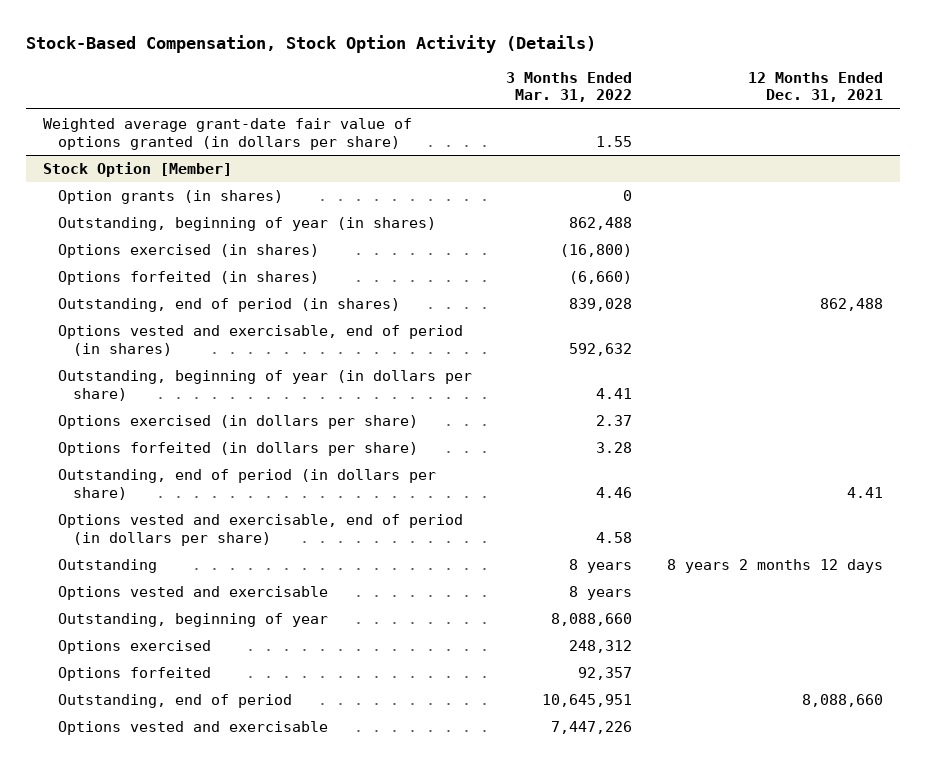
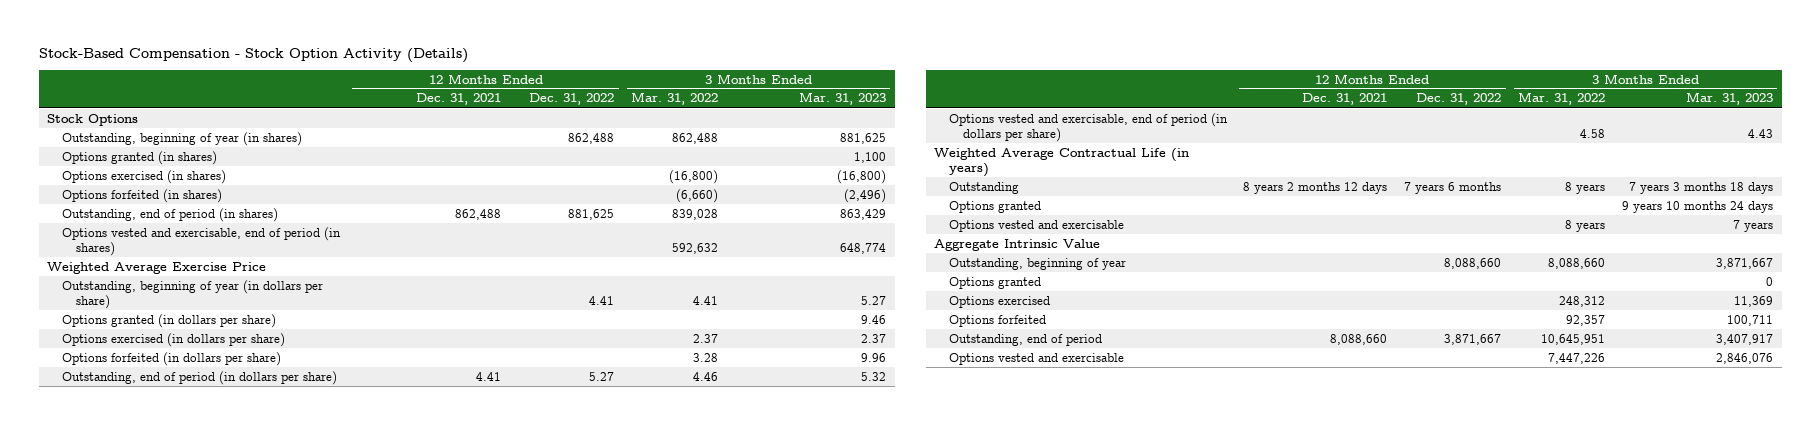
[25,34,596,53] Stock-Based Compensation, Stock Option Activity (Details) -> [38,47,468,63] Stock-Based Compensation - Stock Option Activity (Details)
none -> [529,93,615,106] Dec. 31, 2022
none -> [799,92,887,106] Mar. 31, 2023
[42,117,412,150] Weighted average grant-date fair value of options granted (in dollars per share) -> none
[42,161,232,177] Stock Option [Member] -> none
[57,189,283,204] Option grants (in shares) -> none
none -> [47,113,139,126] Stock Options
none -> [61,150,217,165] Options granted (in shares)
none -> [47,261,267,274] Weighted Average Exercise Price
none -> [61,313,276,328] Options granted (in dollars per share)
none -> [933,147,1189,177] Weighted Average Contractual Life (in years)
none -> [948,200,1041,213] Options granted
none -> [933,238,1100,251] Aggregate Intrinsic Value
none -> [948,276,1041,289] Options granted

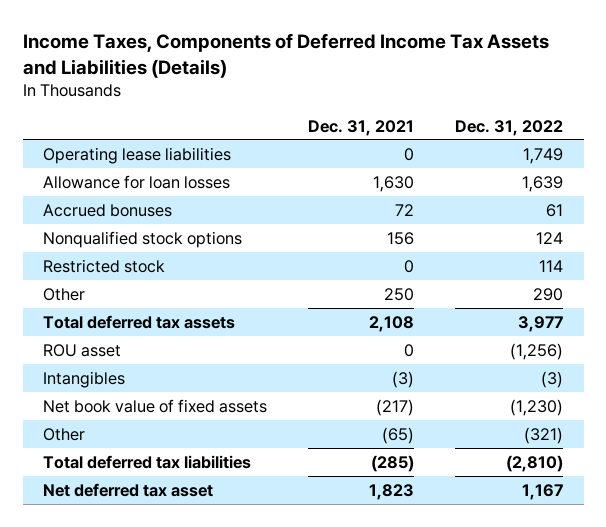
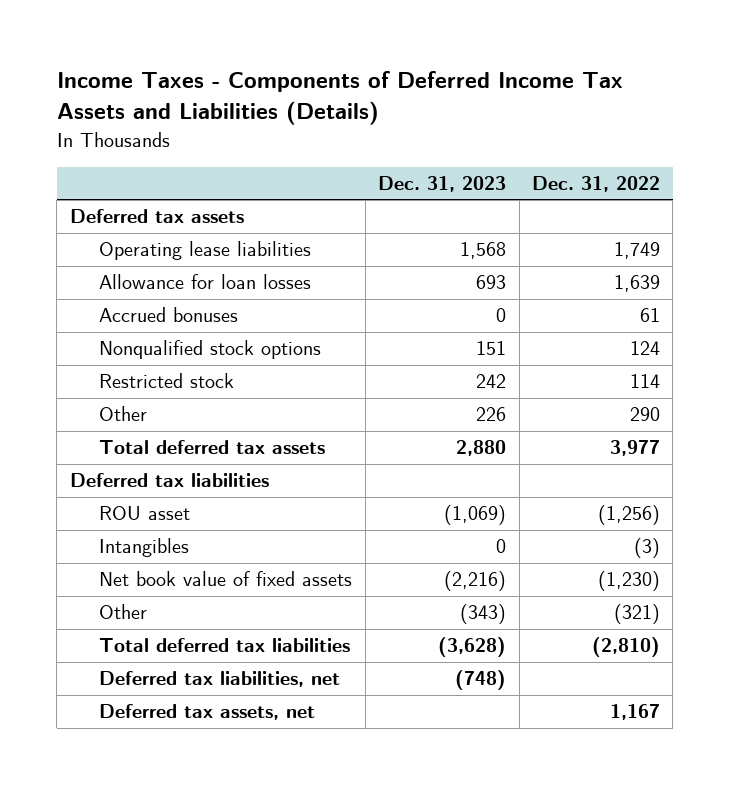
[22,33,549,78] Income Taxes, Components of Deferred Income Tax Assets and Liabilities (Details) -> [56,71,623,126] Income Taxes - Components of Deferred Income Tax Assets and Liabilities (Details)
[308,119,415,136] Dec. 31, 2021 -> none
none -> [378,176,507,193] Dec. 31, 2023
none -> [69,209,244,224] Deferred tax assets
none -> [69,473,269,488] Deferred tax liabilities
none -> [99,671,341,688] Deferred tax liabilities, net
[43,482,214,497] Net deferred tax asset -> [99,704,316,721] Deferred tax assets, net

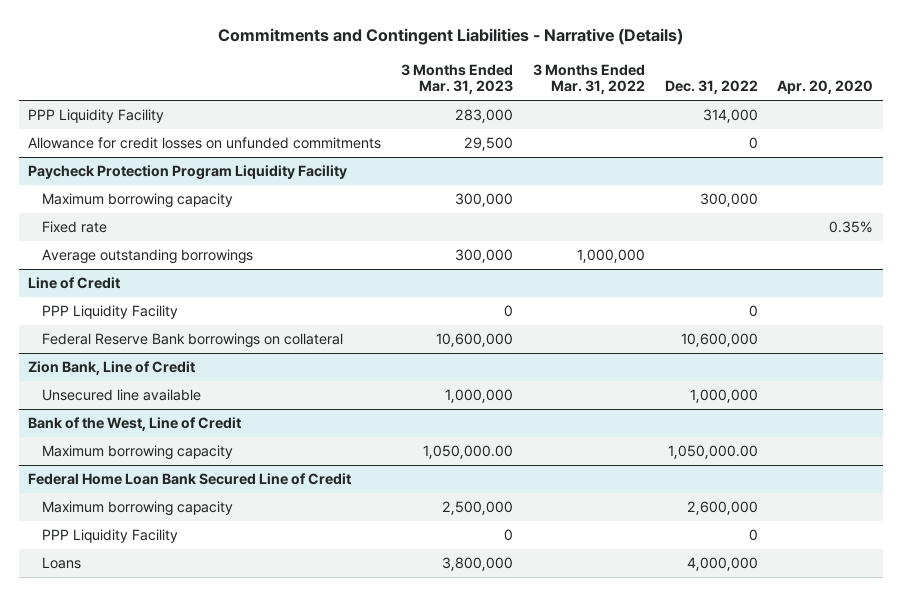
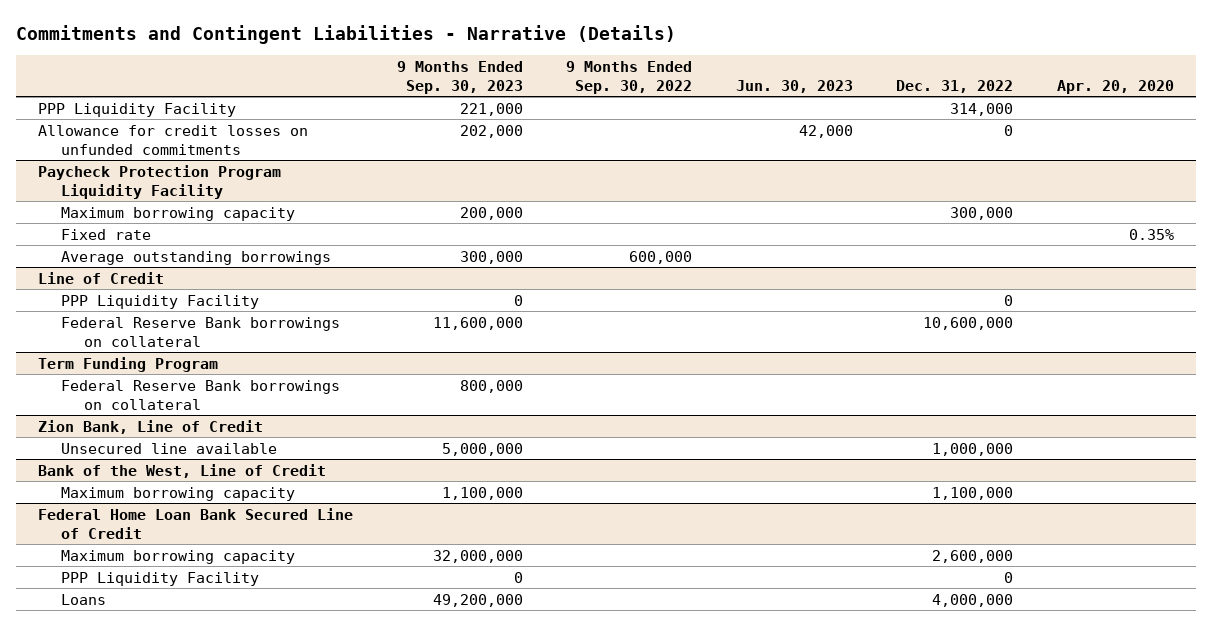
[401,63,514,95] 3 Months Ended Mar. 31, 2023 -> none
[532,63,645,95] 3 Months Ended Mar. 31, 2022 -> none
none -> [396,60,523,94] 9 Months Ended Sep. 30, 2023
none -> [566,60,693,94] 9 Months Ended Sep. 30, 2022
none -> [735,79,853,93] Jun. 30, 2023
none -> [38,356,219,372] Term Funding Program
none -> [61,379,341,410] Federal Reserve Bank borrowings on collateral
[667,444,758,459] 1,050,000.00 -> [932,486,1014,500] 1,100,000

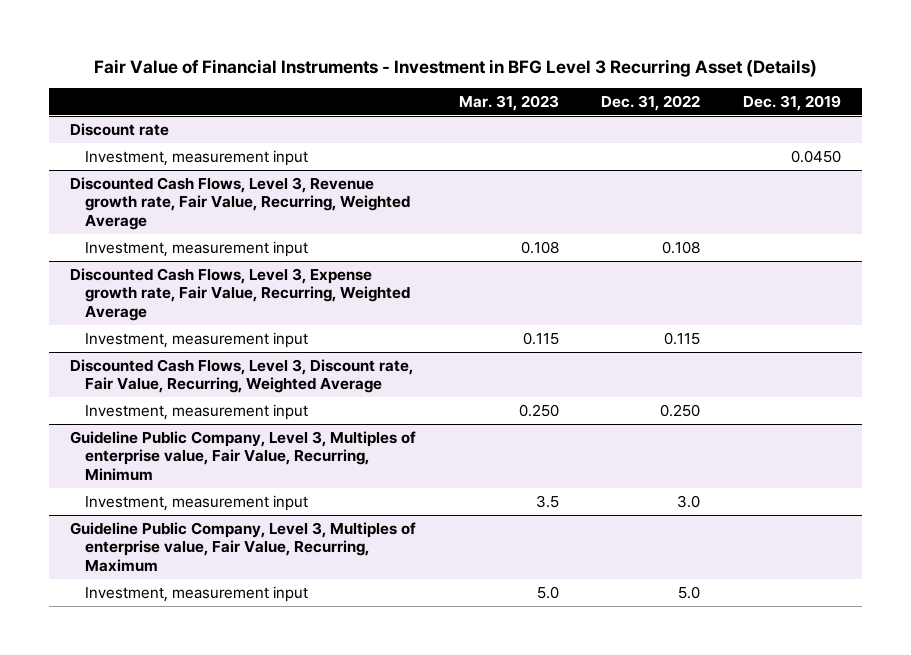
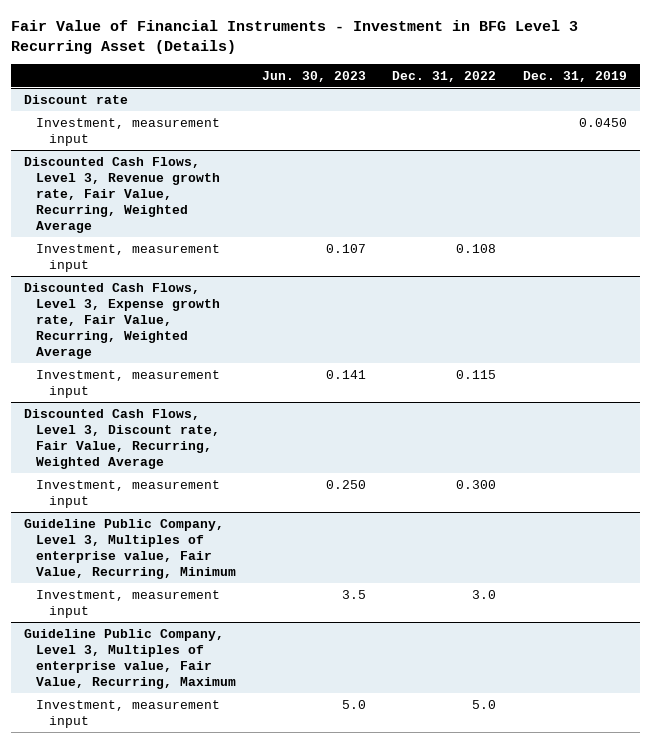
[458,94,559,111] Mar. 31, 2023 -> none
none -> [262,70,367,82] Jun. 30, 2023
[660,403,701,417] 0.250 -> [456,479,497,489] 0.300

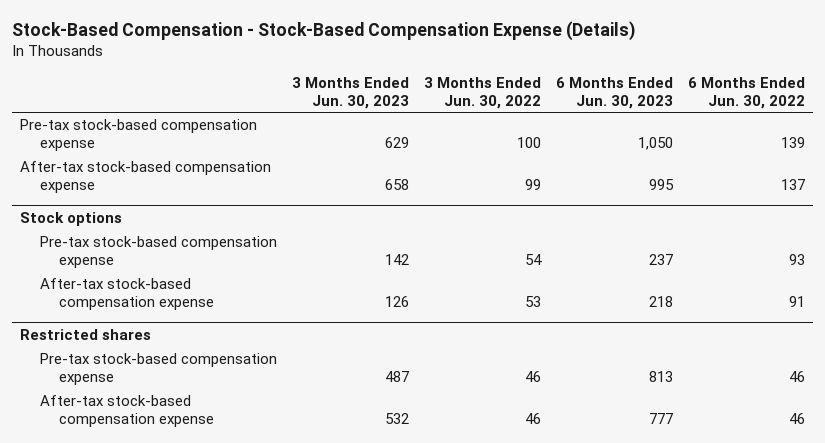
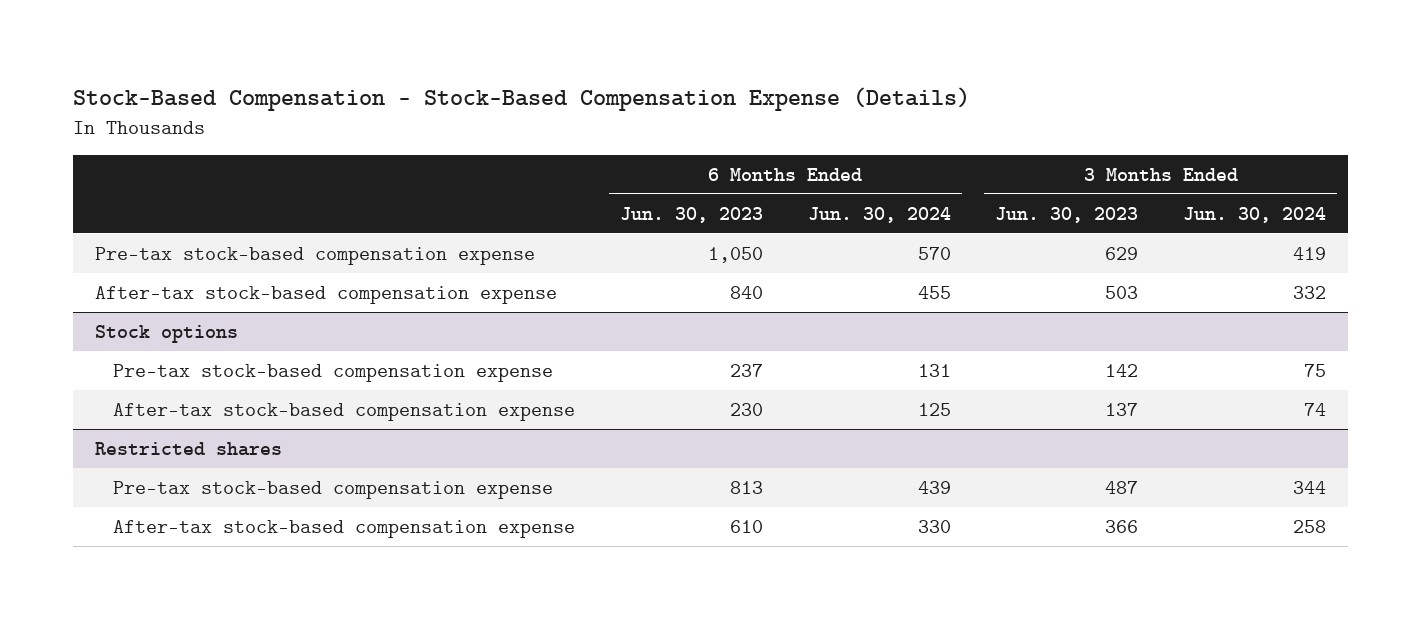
[423,77,541,109] 3 Months Ended Jun. 30, 2022 -> none
[688,77,806,109] 6 Months Ended Jun. 30, 2022 -> none
none -> [807,206,951,223] Jun. 30, 2024
none -> [1183,206,1327,223] Jun. 30, 2024
[384,178,409,190] 658 -> [1105,285,1139,299] 503
[648,178,674,190] 995 -> [729,285,763,299] 840
[384,295,409,307] 126 -> [1105,402,1139,416] 137
[648,295,673,307] 218 -> [729,402,763,416] 230
[384,412,409,424] 532 -> [1105,519,1139,533] 366
[648,412,673,424] 777 -> [729,519,763,533] 610

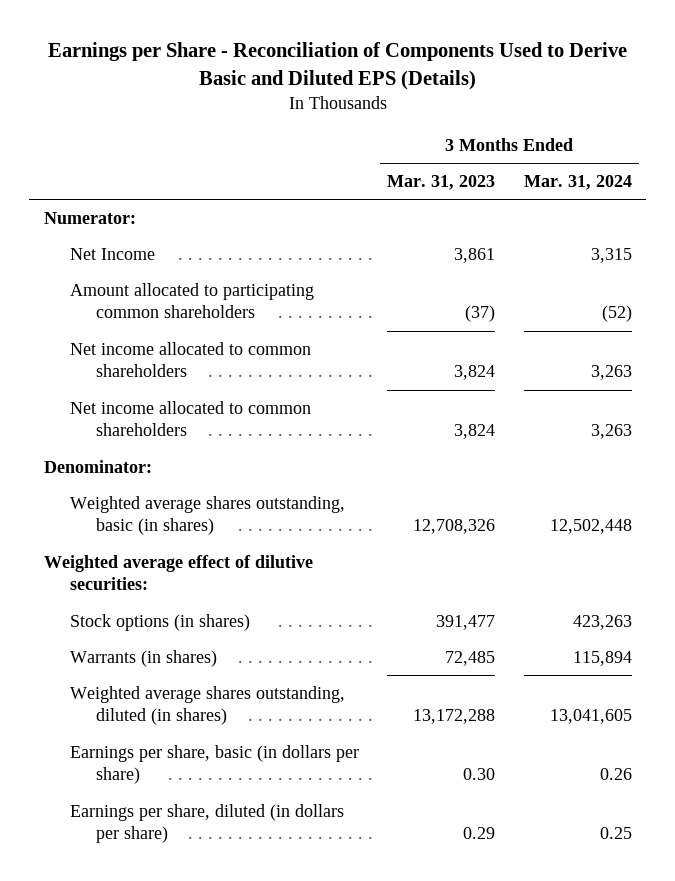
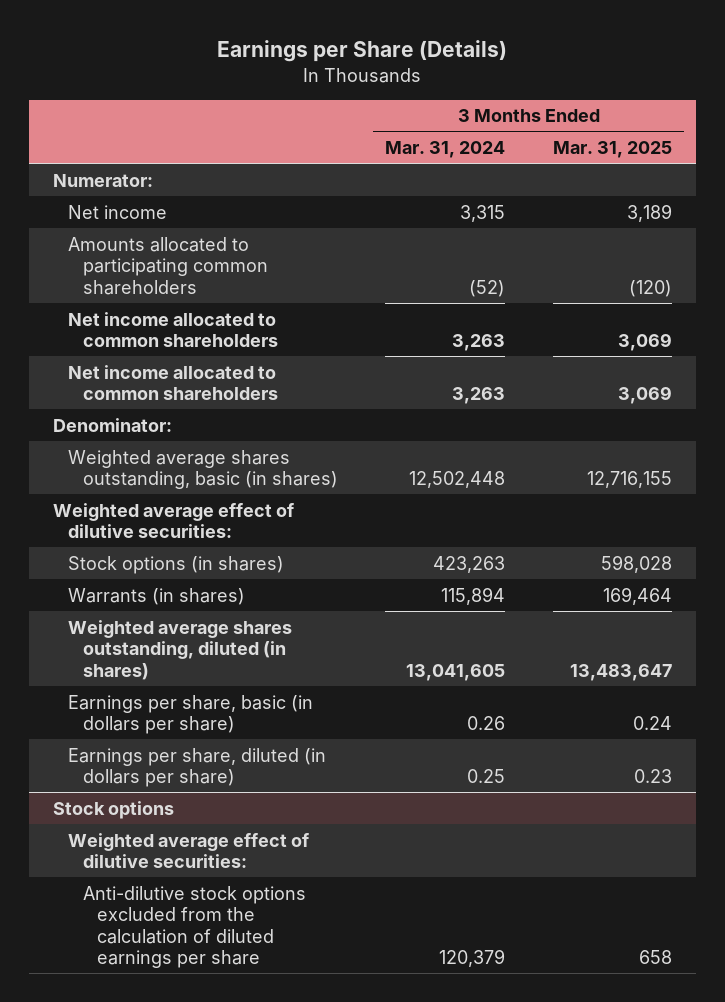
[47,42,627,90] Earnings per Share - Reconciliation of Components Used to Derive Basic and Diluted EPS (Details) -> [217,40,508,63] Earnings per Share (Details)
[387,174,496,190] Mar. 31, 2023 -> none
none -> [552,141,672,159] Mar. 31, 2025
[69,247,155,260] Net Income -> [67,204,167,219] Net income
[69,282,314,319] Amount allocated to participating common shareholders -> [67,236,268,295] Amounts allocated to participating common shareholders
none -> [52,800,174,819] Stock options
none -> [67,832,309,869] Weighted average effect of dilutive securities:
none -> [82,885,306,969] Anti-dilutive stock options excluded from the calculation of diluted earnings per share

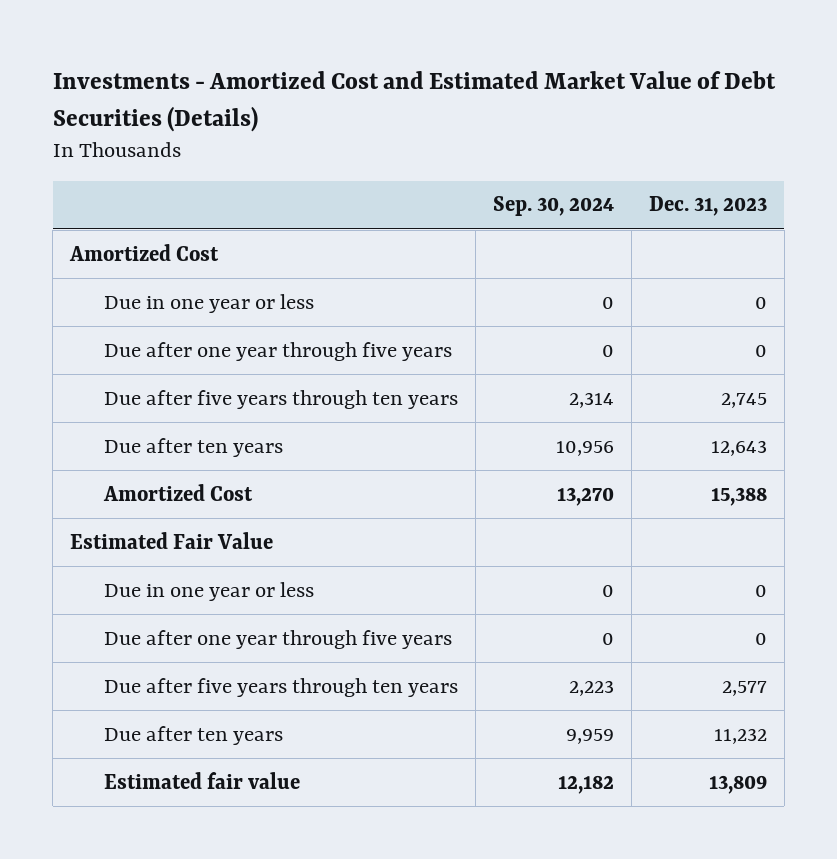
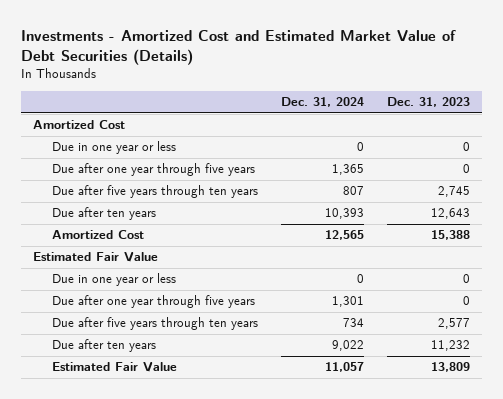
[492,196,614,217] Sep. 30, 2024 -> none
none -> [281,97,365,108] Dec. 31, 2024
[103,771,300,789] Estimated fair value -> [52,362,178,373] Estimated Fair Value

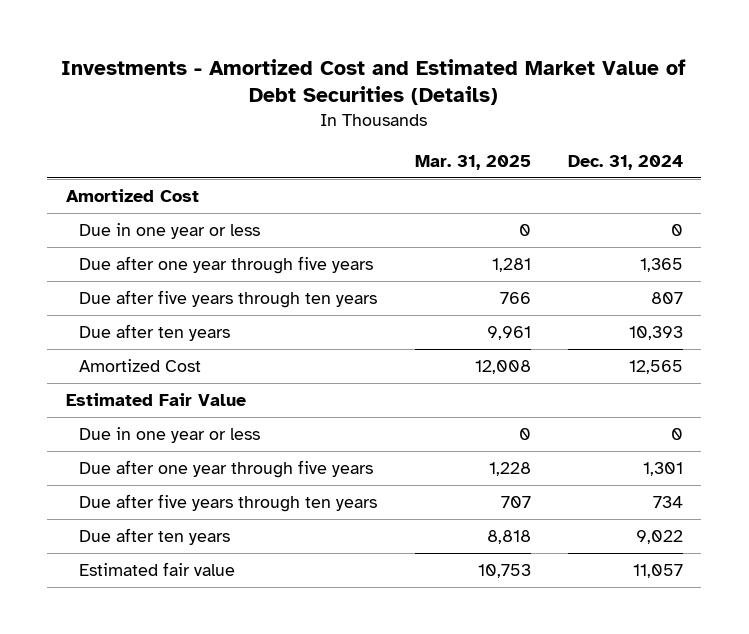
[387,97,471,108] Dec. 31, 2023 -> none
none -> [414,154,531,170] Mar. 31, 2025
[52,362,178,373] Estimated Fair Value -> [79,562,236,577] Estimated fair value

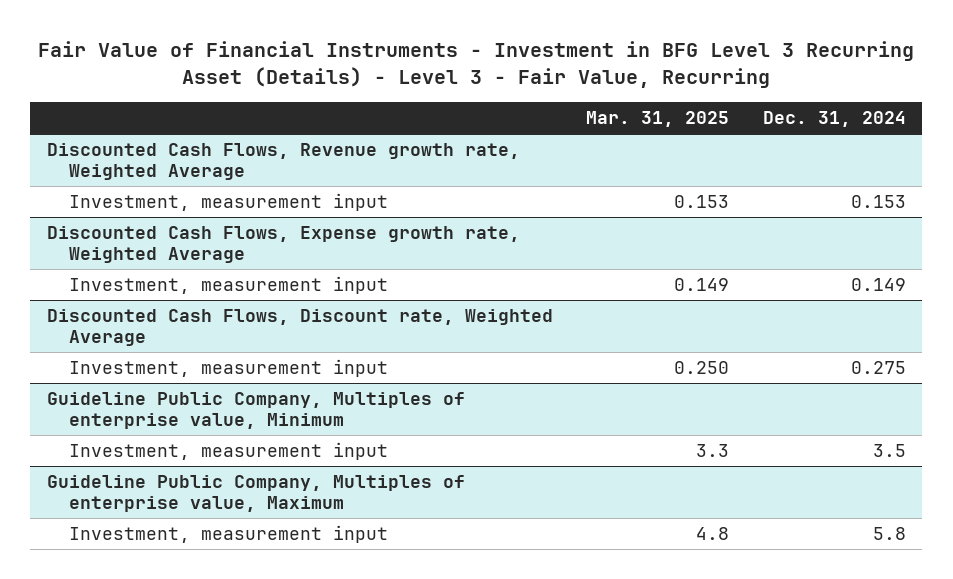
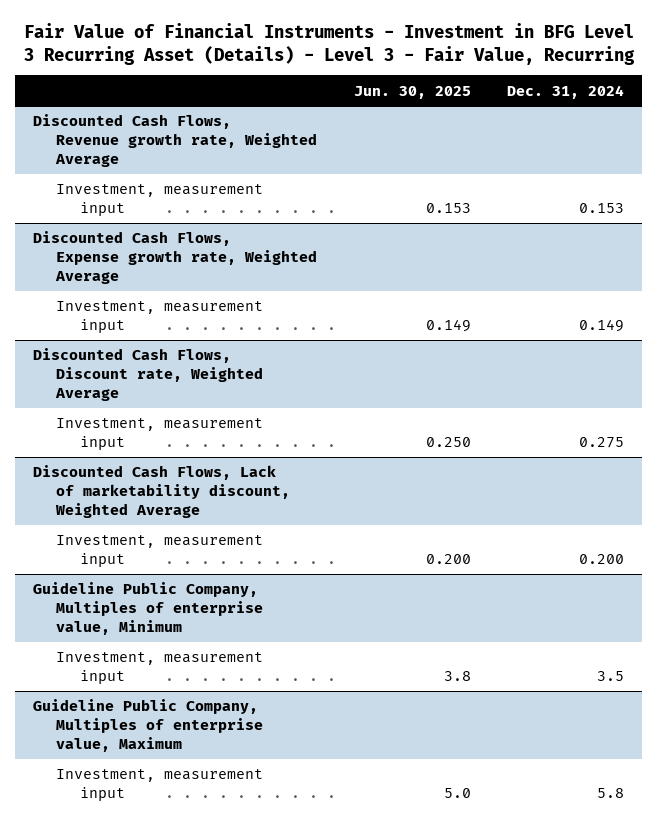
[586,110,730,127] Mar. 31, 2025 -> none
none -> [353,85,471,99] Jun. 30, 2025
none -> [33,465,291,518] Discounted Cash Flows, Lack of marketability discount, Weighted Average
none -> [56,535,264,567] Investment, measurement input

